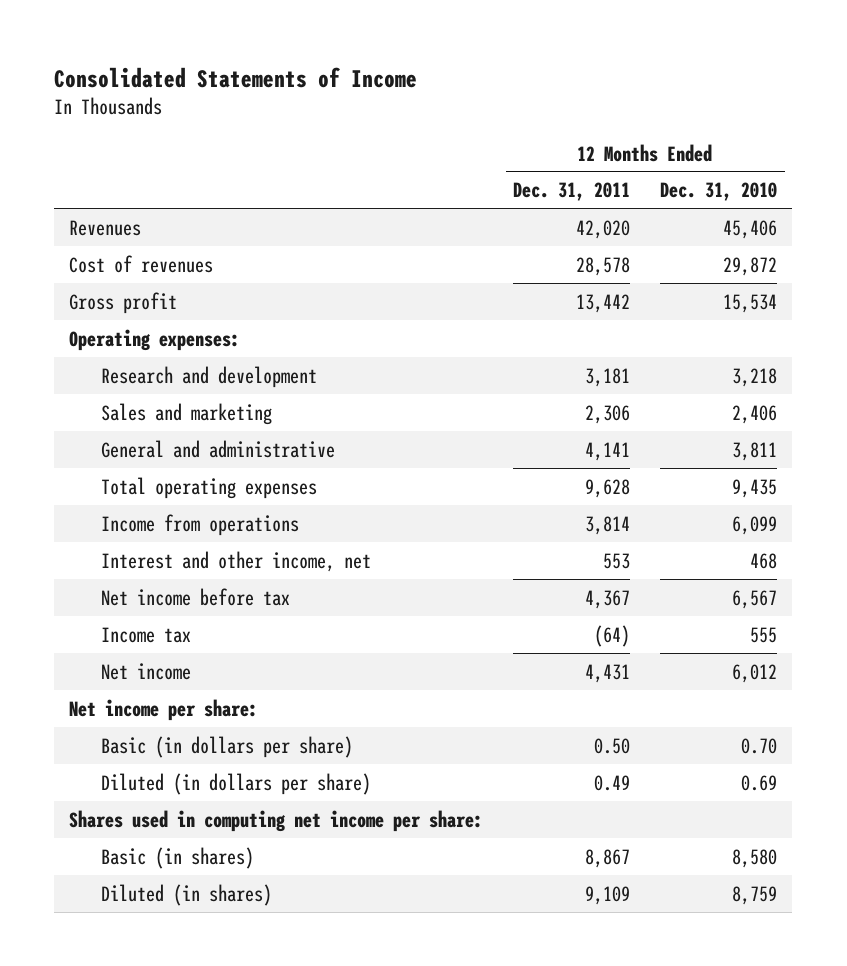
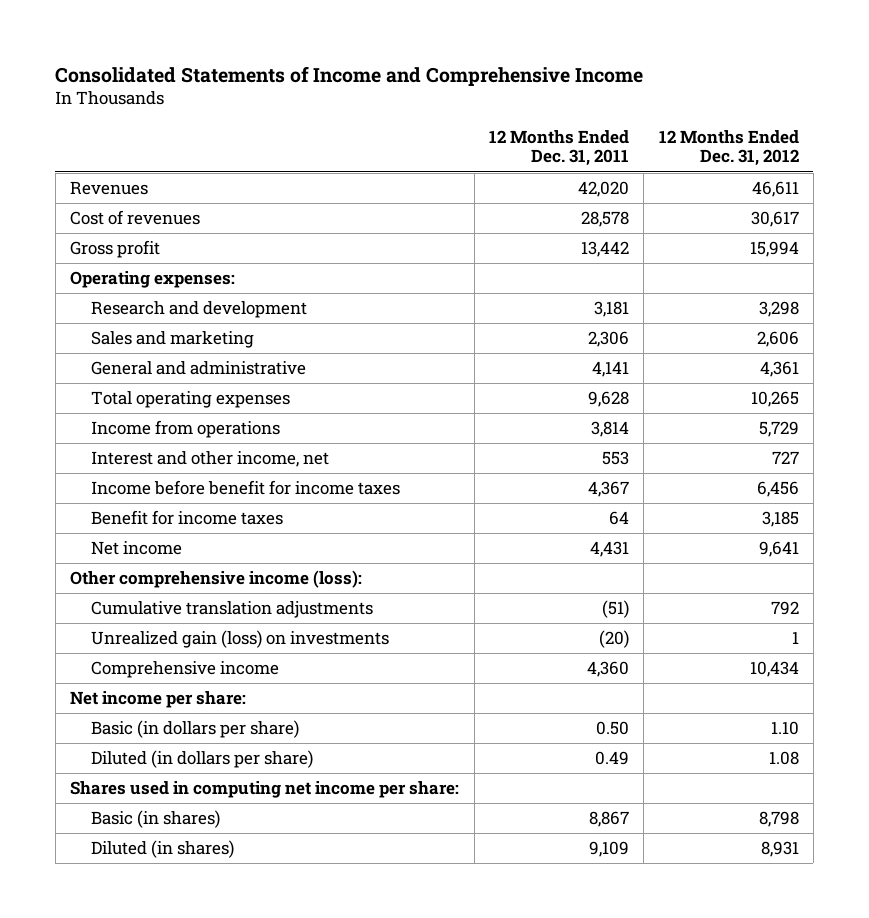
[54,66,418,88] Consolidated Statements of Income -> [55,65,644,86] Consolidated Statements of Income and Comprehensive Income
[660,182,778,202] Dec. 31, 2010 -> none
none -> [658,129,799,167] 12 Months Ended Dec. 31, 2012
[100,587,290,606] Net income before tax -> [90,480,400,496] Income before benefit for income taxes
[100,626,191,643] Income tax -> [90,510,283,526] Benefit for income taxes
[594,624,631,647] (64) -> [608,511,629,526] 64
none -> [70,570,363,589] Other comprehensive income (loss):
none -> [90,601,373,619] Cumulative translation adjustments
none -> [90,630,389,649] Unrealized gain (loss) on investments
none -> [90,661,279,679] Comprehensive income

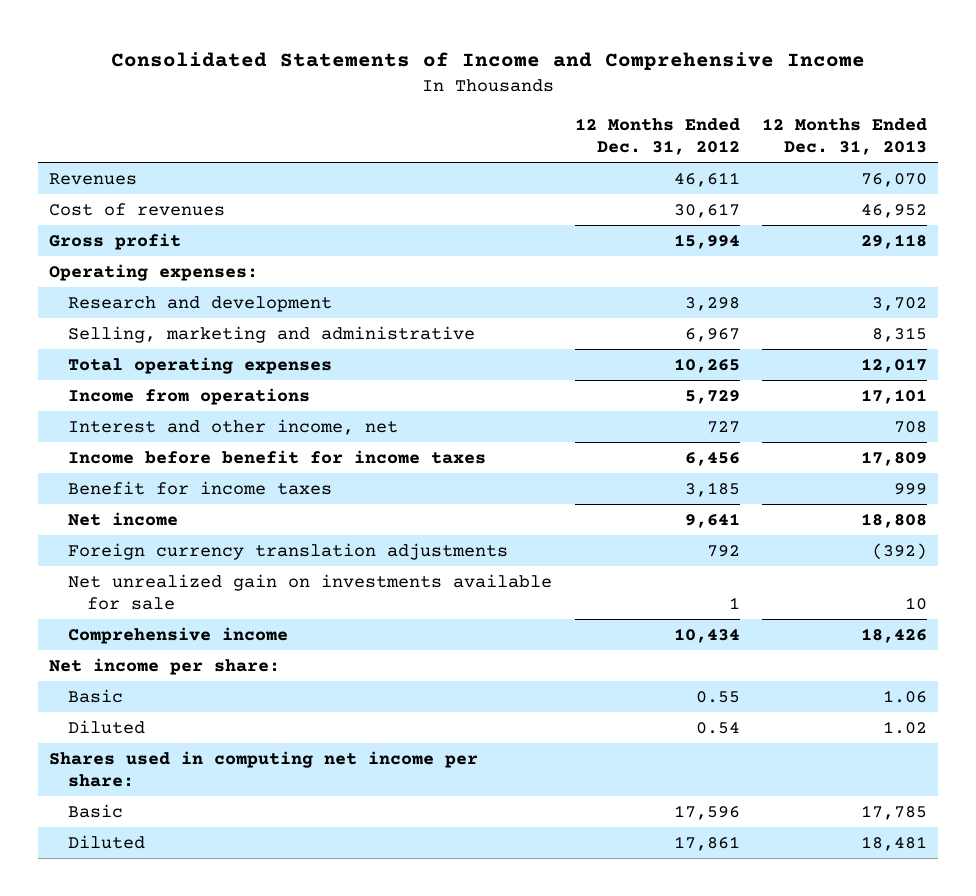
[488,129,629,167] 12 Months Ended Dec. 31, 2011 -> none
none -> [762,118,928,156] 12 Months Ended Dec. 31, 2013
[90,331,254,349] Sales and marketing -> none
[90,361,306,376] General and administrative -> none
none -> [68,325,476,343] Selling, marketing and administrative
[70,570,363,589] Other comprehensive income (loss): -> none
[90,630,389,649] Unrealized gain (loss) on investments -> none
[90,601,373,619] Cumulative translation adjustments -> [68,542,509,560] Foreign currency translation adjustments
none -> [68,573,553,610] Net unrealized gain on investments available for sale
[90,720,299,739] Basic (in dollars per share) -> [68,688,124,703] Basic
[770,721,799,736] 1.10 -> [695,690,740,703] 0.55
[90,750,313,769] Diluted (in dollars per share) -> [68,719,146,734] Diluted
[768,751,799,766] 1.08 -> [695,721,740,734] 0.54
[90,810,220,829] Basic (in shares) -> [68,803,124,818] Basic
[758,811,799,828] 8,798 -> [673,804,740,820] 17,596
[90,840,234,859] Diluted (in shares) -> [68,834,146,849] Diluted
[760,841,799,858] 8,931 -> [673,835,740,851] 17,861

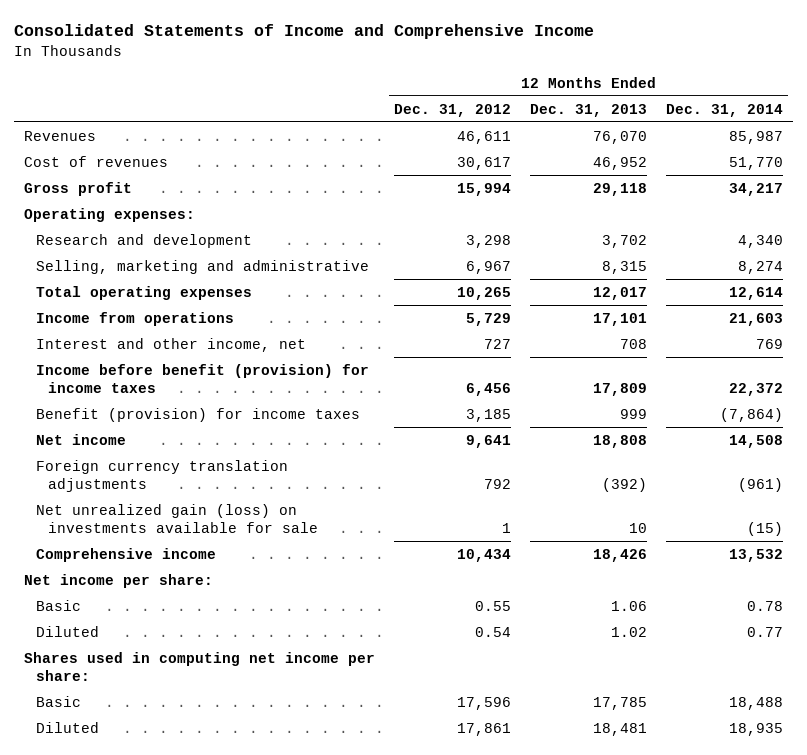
none -> [666,103,784,117] Dec. 31, 2014
[68,449,487,464] Income before benefit for income taxes -> [35,363,369,393] Income before benefit (provision) for income taxes
[68,480,333,495] Benefit for income taxes -> [35,407,360,422] Benefit (provision) for income taxes
[68,573,553,610] Net unrealized gain on investments available for sale -> [35,503,318,533] Net unrealized gain (loss) on investments available for sale

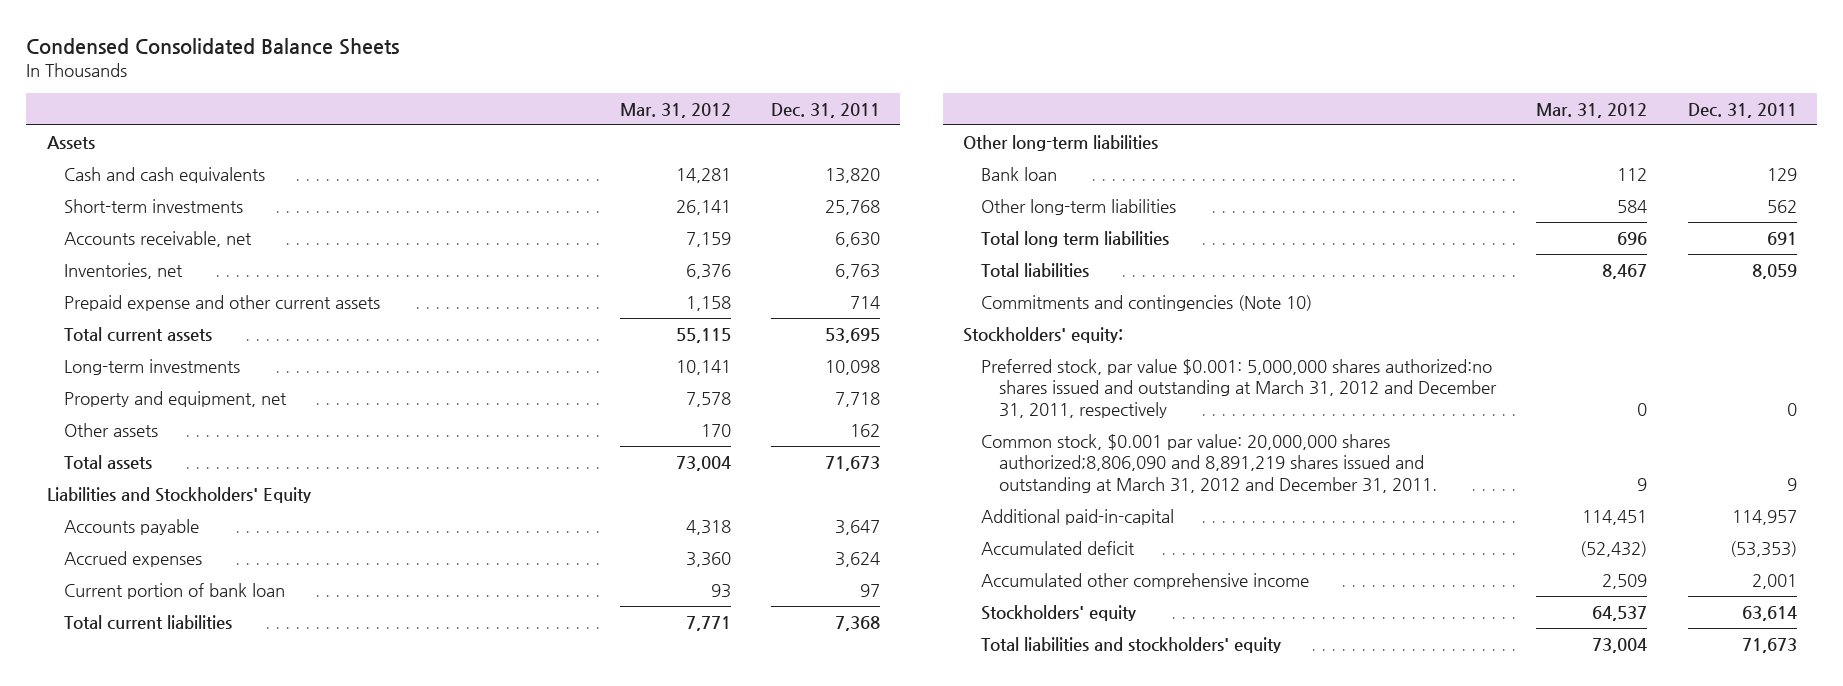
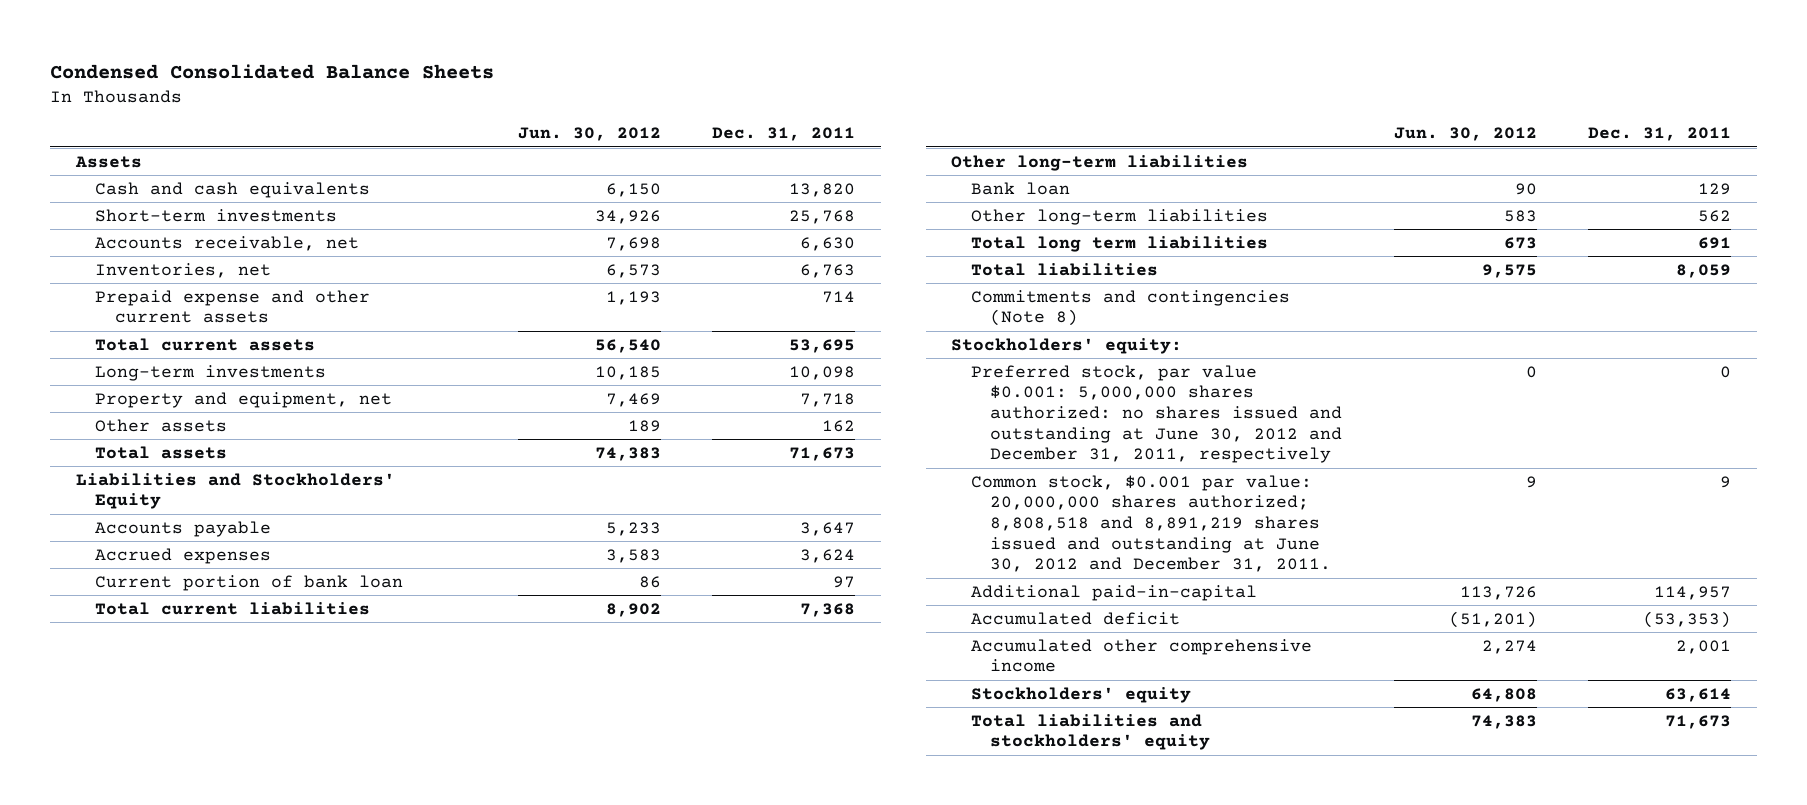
[619,102,731,118] Mar. 31, 2012 -> none
none -> [518,127,662,142] Jun. 30, 2012
[980,294,1312,311] Commitments and contingencies (Note 10) -> [970,289,1290,327] Commitments and contingencies (Note 8)
[980,358,1497,418] Preferred stock, par value $0.001: 5,000,000 shares authorized:no shares issued and outstanding at March 31, 2012 and December 31, 2011, respectively -> [970,364,1343,464] Preferred stock, par value $0.001: 5,000,000 shares authorized: no shares issued and outstanding at June 30, 2012 and December 31, 2011, respectively
[980,433,1437,493] Common stock, $0.001 par value: 20,000,000 shares authorized;8,806,090 and 8,891,219 shares issued and outstanding at March 31, 2012 and December 31, 2011. -> [970,474,1332,573] Common stock, $0.001 par value: 20,000,000 shares authorized; 8,808,518 and 8,891,219 shares issued and outstanding at June 30, 2012 and December 31, 2011.

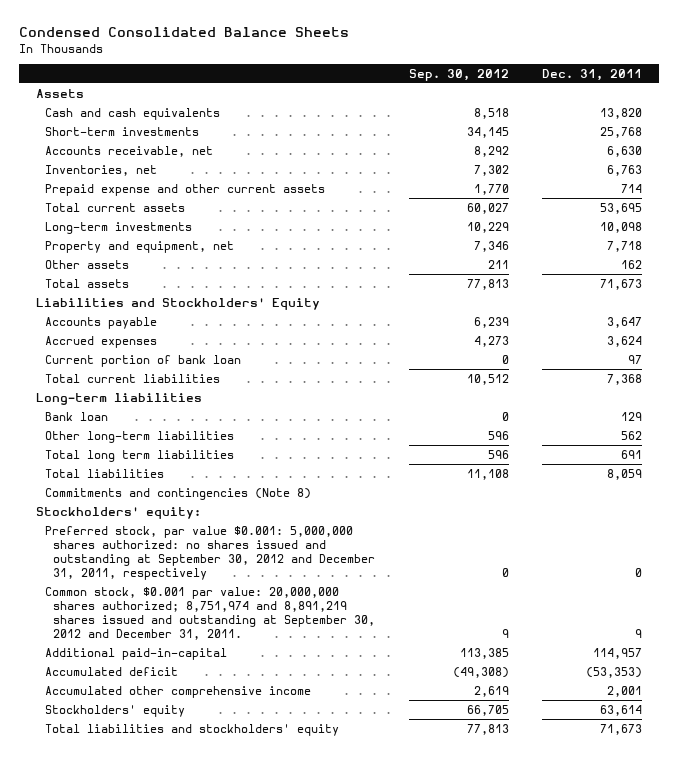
[518,127,662,142] Jun. 30, 2012 -> none
none -> [408,68,509,81] Sep. 30, 2012
[951,154,1249,171] Other long-term liabilities -> [35,392,202,405] Long-term liabilities
[970,364,1343,464] Preferred stock, par value $0.001: 5,000,000 shares authorized: no shares issued and outstanding at June 30, 2012 and December 31, 2011, respectively -> [44,525,376,580] Preferred stock, par value $0.001: 5,000,000 shares authorized: no shares issued and outstanding at September 30, 2012 and December 31, 2011, respectively
[970,474,1332,573] Common stock, $0.001 par value: 20,000,000 shares authorized; 8,808,518 and 8,891,219 shares issued and outstanding at June 30, 2012 and December 31, 2011. -> [44,586,376,640] Common stock, $0.001 par value: 20,000,000 shares authorized; 8,751,974 and 8,891,219 shares issued and outstanding at September 30, 2012 and December 31, 2011.

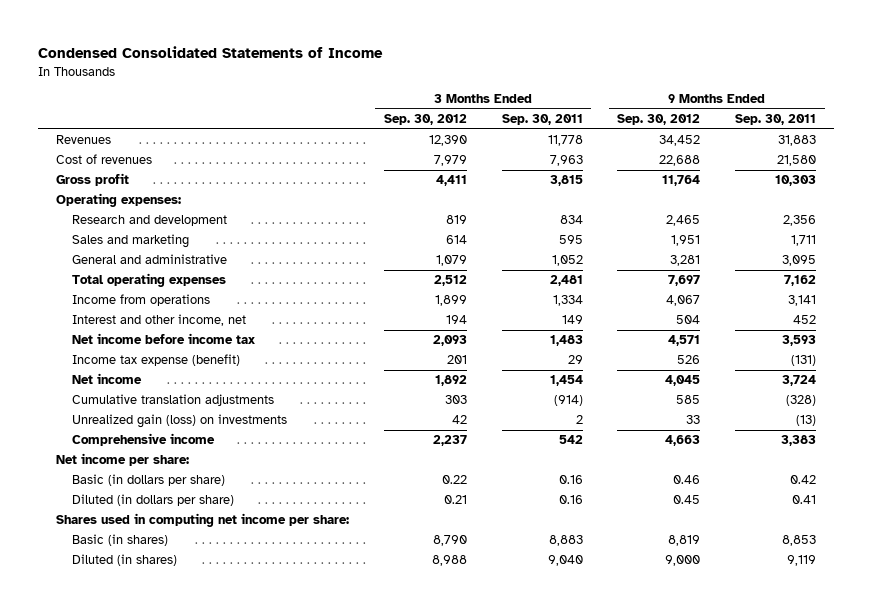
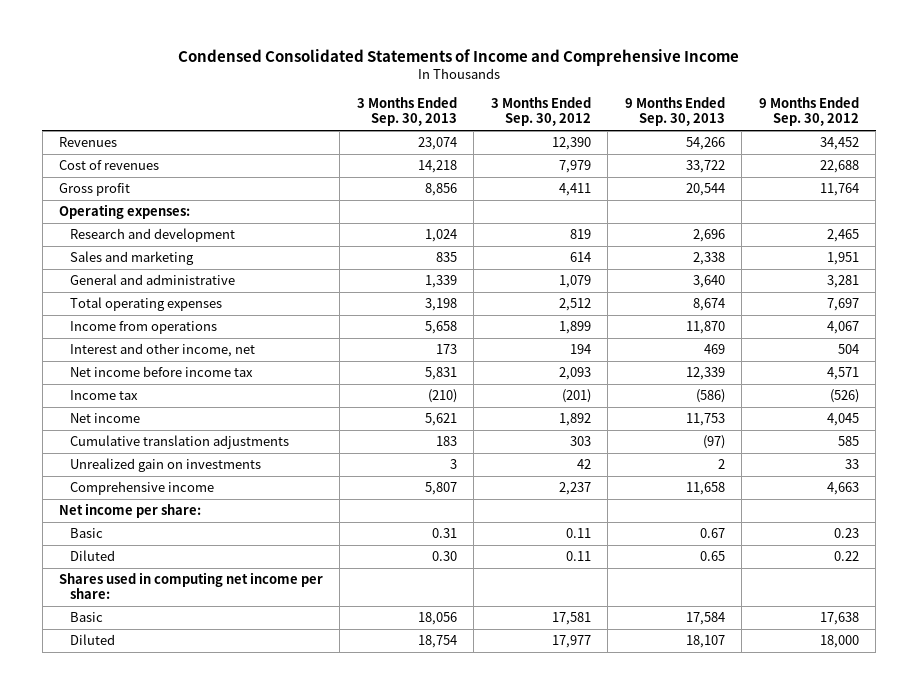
[38,46,384,59] Condensed Consolidated Statements of Income -> [177,49,739,67] Condensed Consolidated Statements of Income and Comprehensive Income
[501,114,583,126] Sep. 30, 2011 -> none
[735,114,817,126] Sep. 30, 2011 -> none
none -> [356,97,457,127] 3 Months Ended Sep. 30, 2013
none -> [624,97,725,127] 9 Months Ended Sep. 30, 2013
[72,354,241,367] Income tax expense (benefit) -> [70,390,139,401] Income tax
[446,355,467,365] 201 -> [561,389,591,404] (201)
[677,355,701,365] 526 -> [829,389,859,404] (526)
[72,414,288,429] Unrealized gain (loss) on investments -> [70,458,262,473] Unrealized gain on investments
[72,474,226,487] Basic (in dollars per share) -> [70,528,104,539] Basic
[441,475,467,485] 0.22 -> [565,528,591,539] 0.11
[673,475,701,485] 0.46 -> [833,528,859,539] 0.23
[72,494,235,507] Diluted (in dollars per share) -> [70,550,116,562] Diluted
[443,495,467,505] 0.21 -> [565,551,591,562] 0.11
[673,495,701,505] 0.45 -> [833,551,859,562] 0.22
[72,534,169,547] Basic (in shares) -> [70,612,104,623] Basic
[432,535,467,547] 8,790 -> [551,612,591,626] 17,581
[668,535,701,547] 8,819 -> [819,612,859,626] 17,638
[72,554,178,567] Diluted (in shares) -> [70,634,116,646] Diluted
[431,555,467,567] 8,988 -> [551,635,591,649] 17,977
[665,555,701,567] 9,000 -> [819,635,859,649] 18,000

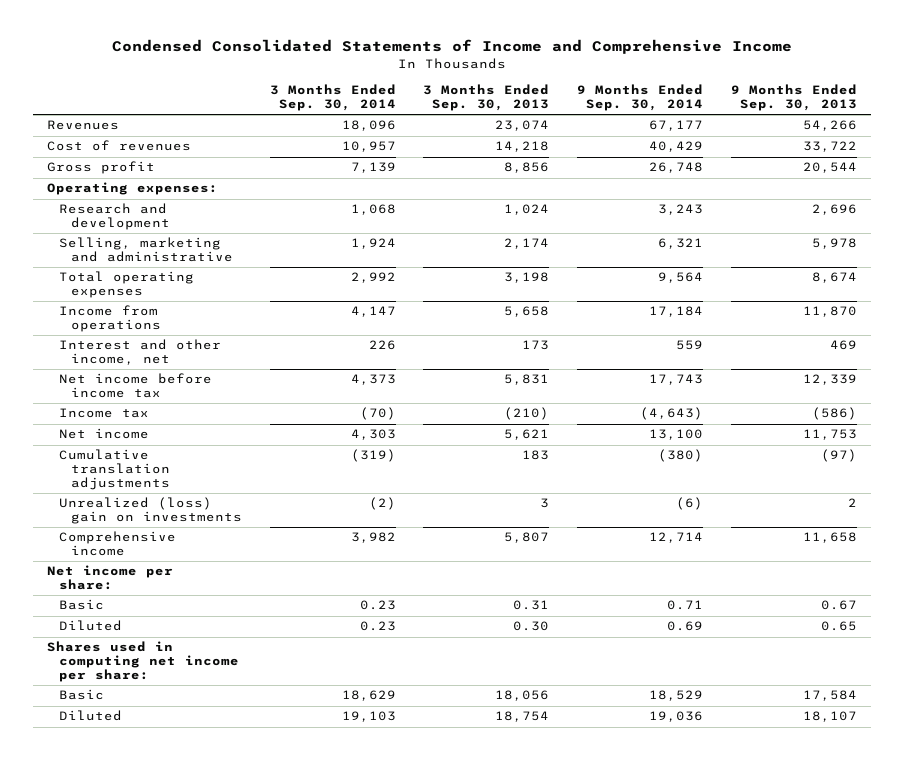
[490,97,591,127] 3 Months Ended Sep. 30, 2012 -> none
[758,97,859,127] 9 Months Ended Sep. 30, 2012 -> none
none -> [269,84,396,112] 3 Months Ended Sep. 30, 2014
none -> [577,84,704,112] 9 Months Ended Sep. 30, 2014
[70,251,195,266] Sales and marketing -> none
[70,274,236,286] General and administrative -> none
none -> [58,237,233,263] Selling, marketing and administrative
[70,458,262,473] Unrealized gain on investments -> [58,497,242,525] Unrealized (loss) gain on investments

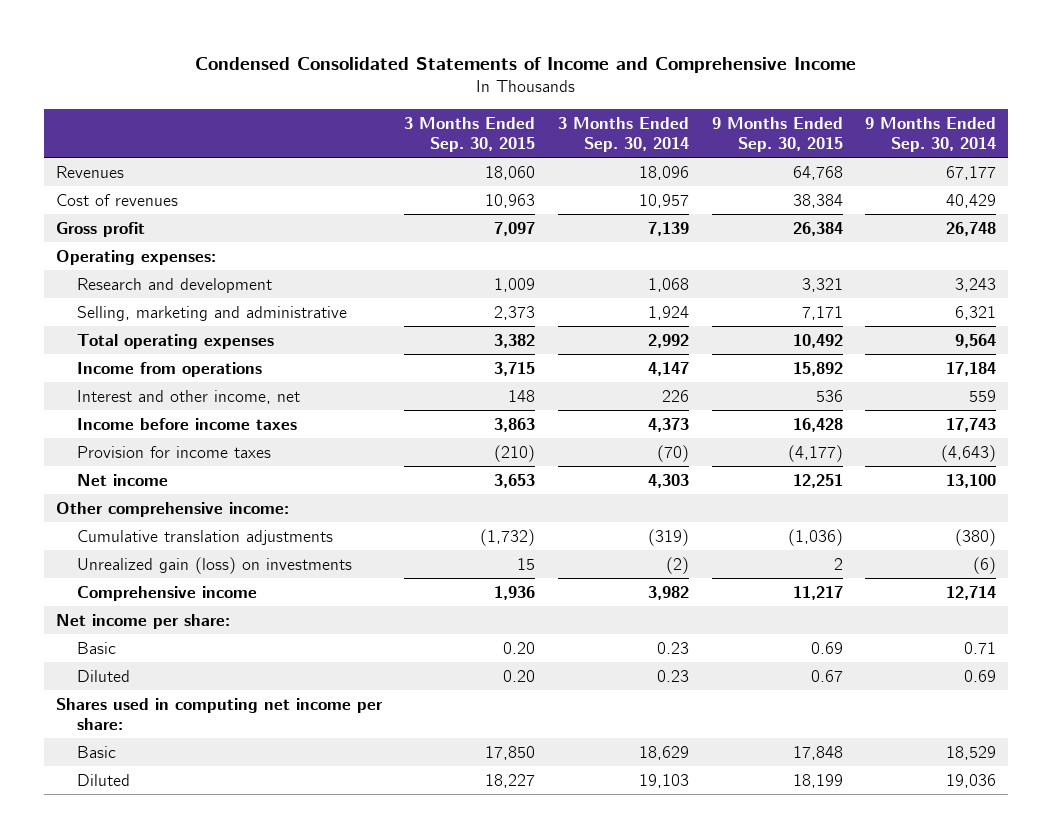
[423,84,550,112] 3 Months Ended Sep. 30, 2013 -> none
[730,84,857,112] 9 Months Ended Sep. 30, 2013 -> none
none -> [404,116,536,152] 3 Months Ended Sep. 30, 2015
none -> [711,116,843,152] 9 Months Ended Sep. 30, 2015
[58,373,212,399] Net income before income tax -> [77,417,298,430] Income before income taxes
[58,408,149,419] Income tax -> [77,445,272,458] Provision for income taxes
none -> [55,501,289,517] Other comprehensive income:
[58,497,242,525] Unrealized (loss) gain on investments -> [77,556,353,574] Unrealized gain (loss) on investments

